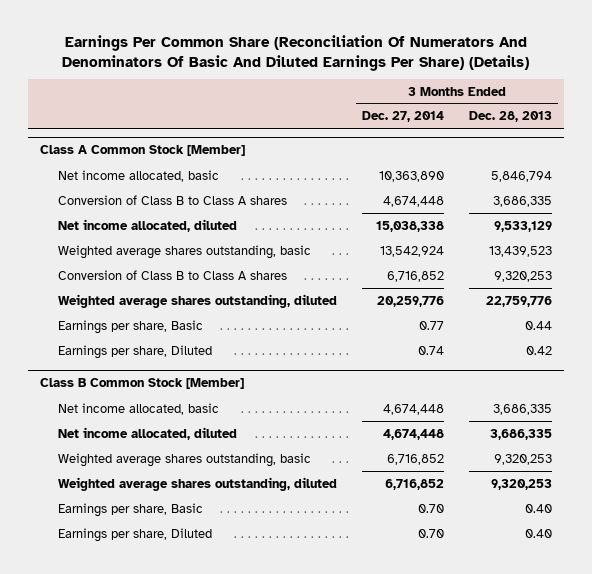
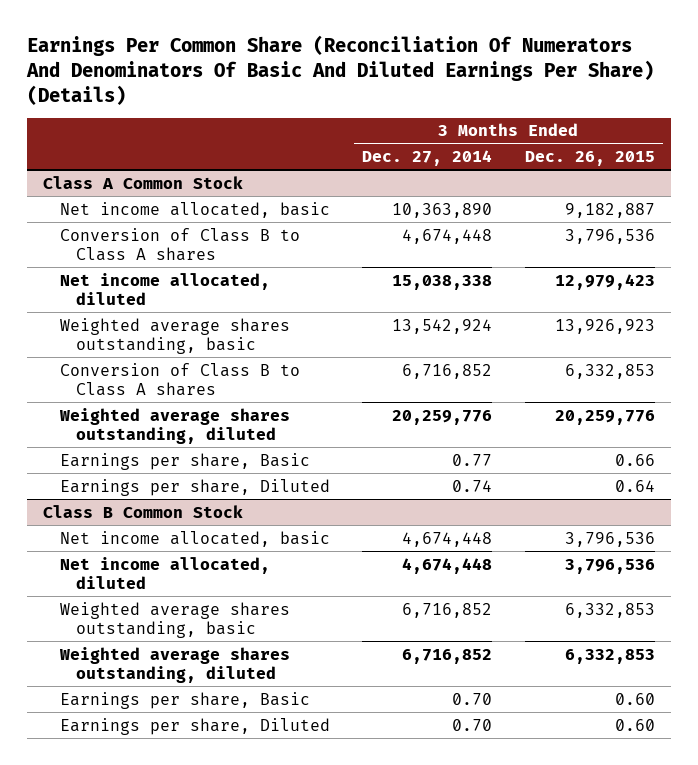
[468,111,552,123] Dec. 28, 2013 -> none
none -> [524,150,655,166] Dec. 26, 2015
[40,145,246,157] Class A Common Stock [Member] -> [43,175,244,189] Class A Common Stock
[40,378,245,390] Class B Common Stock [Member] -> [43,504,244,518] Class B Common Stock

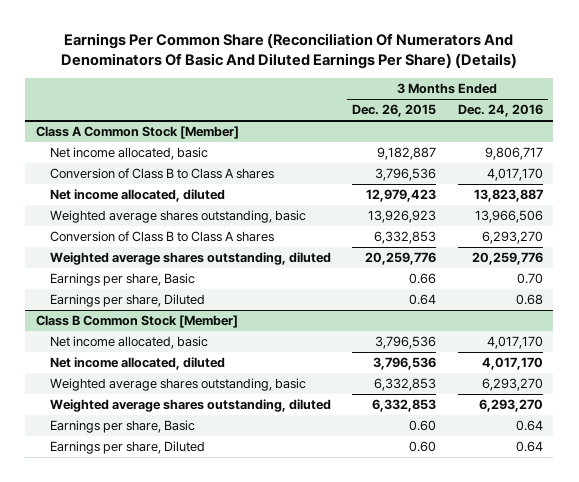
[362,149,493,166] Dec. 27, 2014 -> none
none -> [457,104,543,118] Dec. 24, 2016
[43,175,244,189] Class A Common Stock -> [36,125,240,139] Class A Common Stock [Member]
[43,504,244,518] Class B Common Stock -> [36,314,239,328] Class B Common Stock [Member]

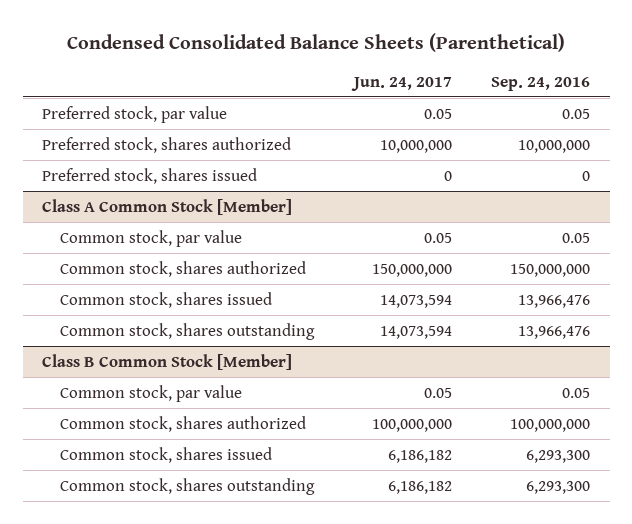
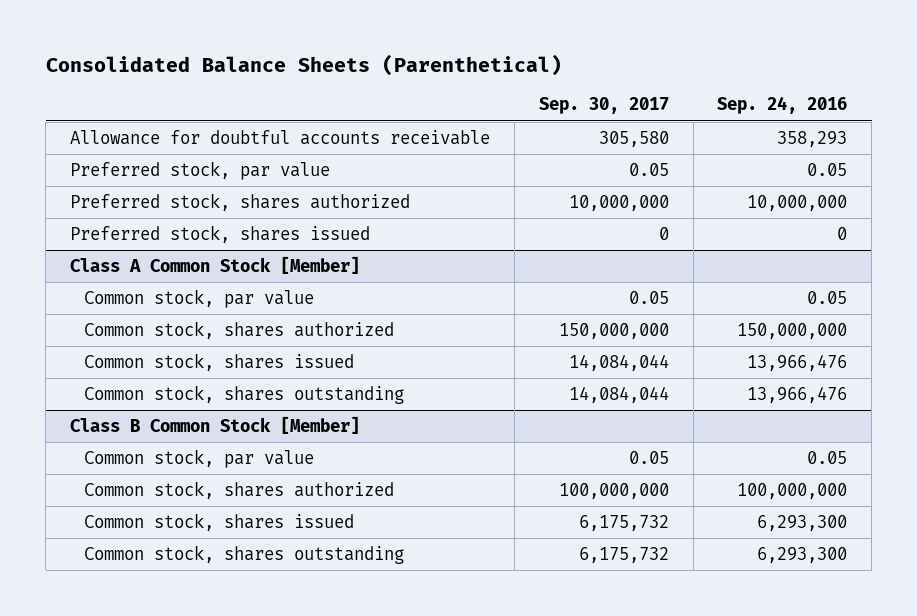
[67,32,566,52] Condensed Consolidated Balance Sheets (Parenthetical) -> [45,53,562,76] Consolidated Balance Sheets (Parenthetical)
[350,76,452,91] Jun. 24, 2017 -> none
none -> [538,97,669,115] Sep. 30, 2017
none -> [69,129,490,145] Allowance for doubtful accounts receivable

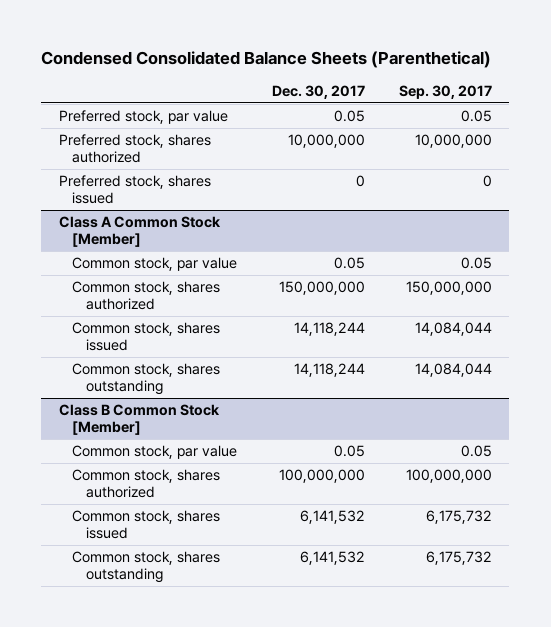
[45,53,562,76] Consolidated Balance Sheets (Parenthetical) -> [41,51,492,69] Condensed Consolidated Balance Sheets (Parenthetical)
[717,96,848,115] Sep. 24, 2016 -> none
none -> [271,84,365,99] Dec. 30, 2017
[69,129,490,145] Allowance for doubtful accounts receivable -> none

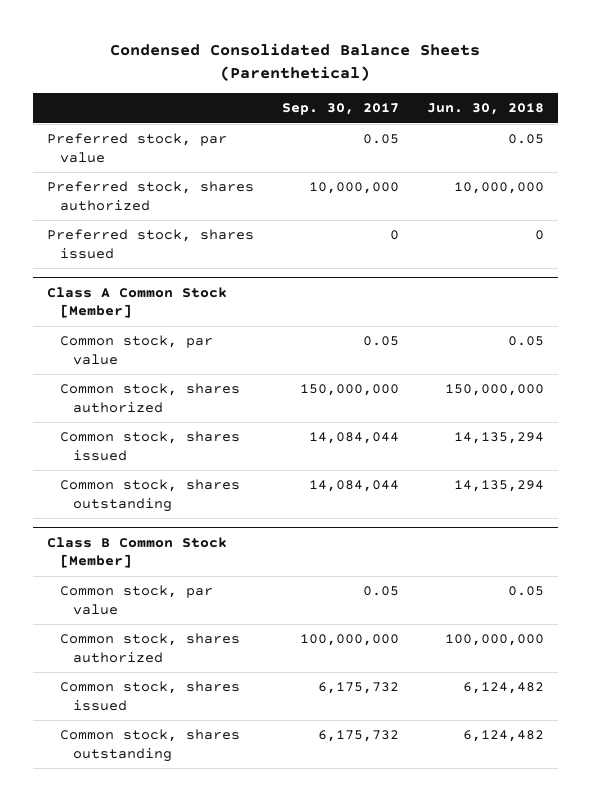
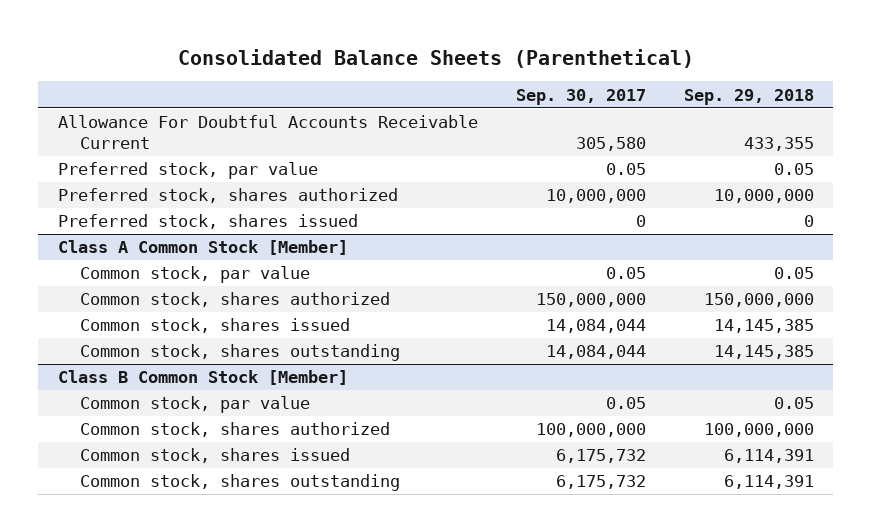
[110,43,481,82] Condensed Consolidated Balance Sheets (Parenthetical) -> [177,48,694,68] Consolidated Balance Sheets (Parenthetical)
[426,103,544,116] Jun. 30, 2018 -> none
none -> [683,88,814,105] Sep. 29, 2018
none -> [57,115,478,149] Allowance For Doubtful Accounts Receivable Current

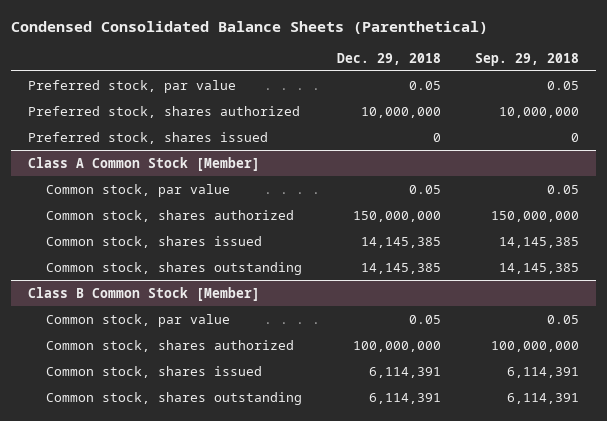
[177,48,694,68] Consolidated Balance Sheets (Parenthetical) -> [11,20,489,34] Condensed Consolidated Balance Sheets (Parenthetical)
[515,88,646,105] Sep. 30, 2017 -> none
none -> [336,52,441,65] Dec. 29, 2018
[57,115,478,149] Allowance For Doubtful Accounts Receivable Current -> none

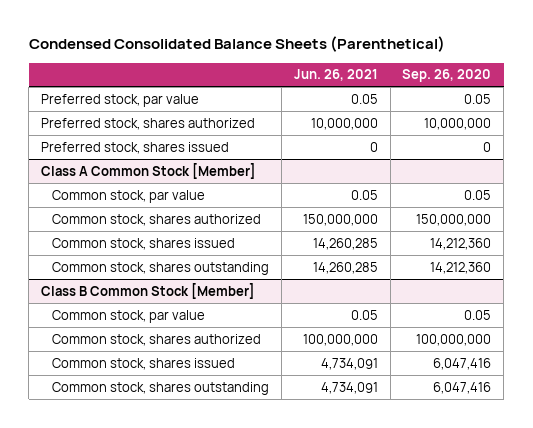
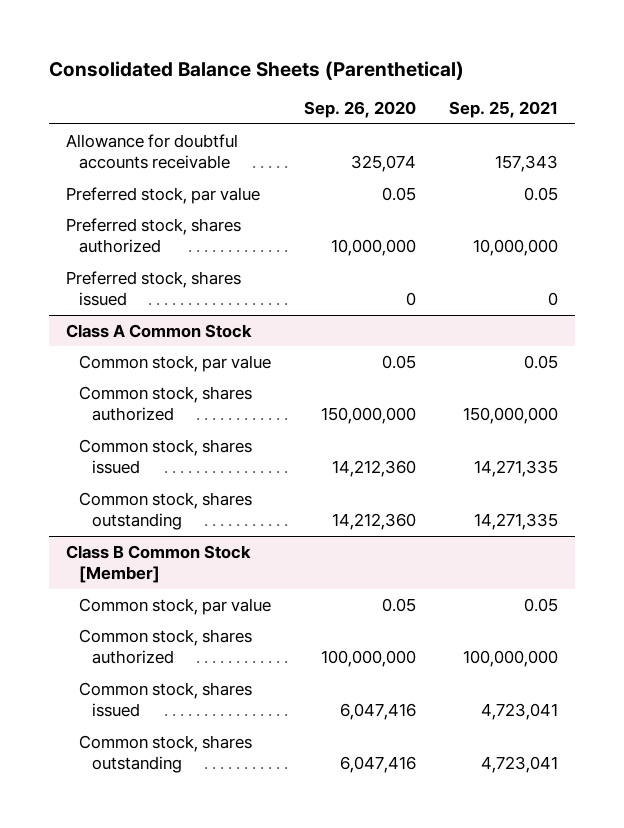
[28,36,445,53] Condensed Consolidated Balance Sheets (Parenthetical) -> [49,60,465,80] Consolidated Balance Sheets (Parenthetical)
[293,69,378,82] Jun. 26, 2021 -> none
none -> [449,101,559,119] Sep. 25, 2021
none -> [65,133,238,169] Allowance for doubtful accounts receivable
[41,162,257,179] Class A Common Stock [Member] -> [65,323,252,338] Class A Common Stock

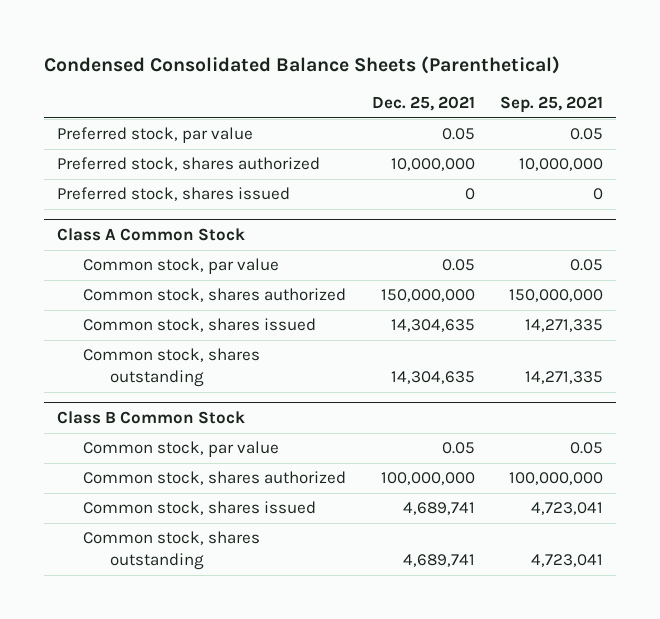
[49,60,465,80] Consolidated Balance Sheets (Parenthetical) -> [44,55,561,74] Condensed Consolidated Balance Sheets (Parenthetical)
[304,101,417,119] Sep. 26, 2020 -> none
none -> [371,96,475,112] Dec. 25, 2021
[65,133,238,169] Allowance for doubtful accounts receivable -> none
[65,544,251,583] Class B Common Stock [Member] -> [56,411,245,425] Class B Common Stock

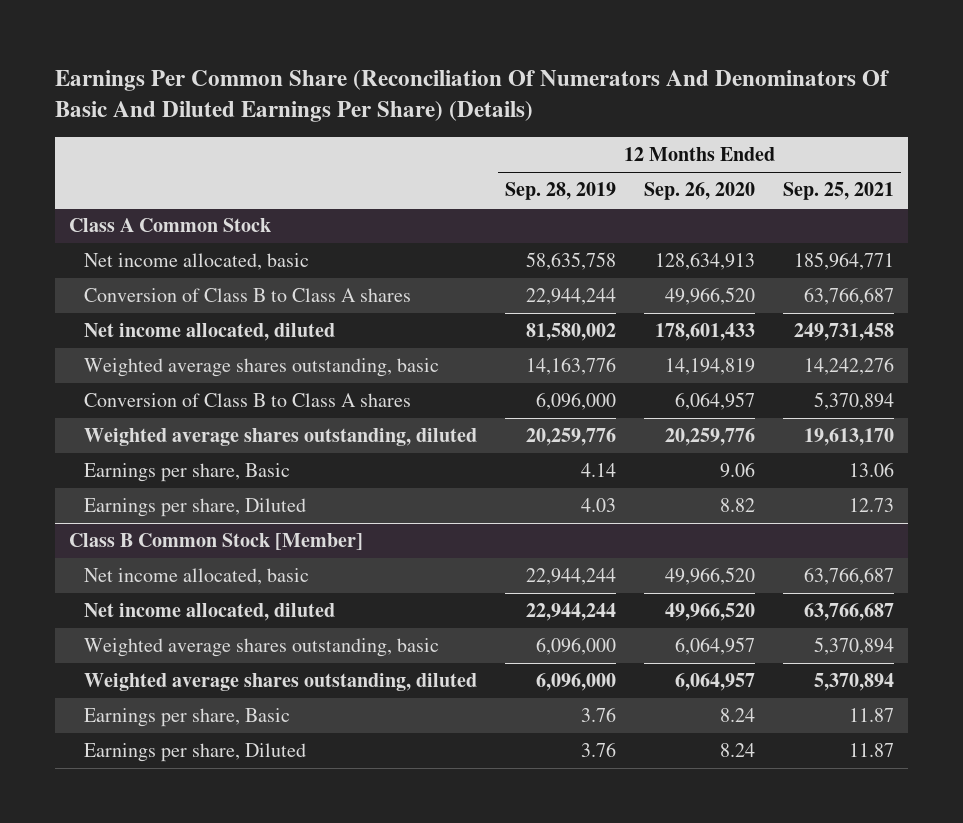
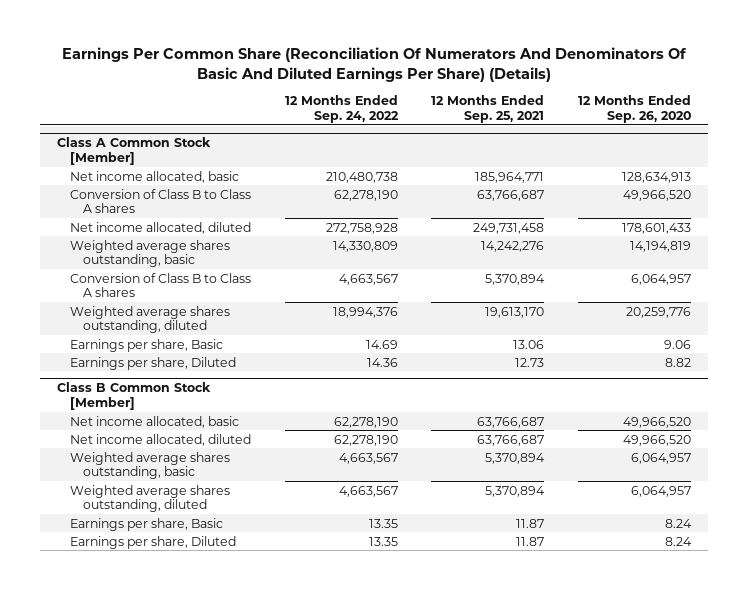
[505,182,617,201] Sep. 28, 2019 -> none
none -> [284,94,399,123] 12 Months Ended Sep. 24, 2022
[69,218,272,233] Class A Common Stock -> [56,136,211,165] Class A Common Stock [Member]

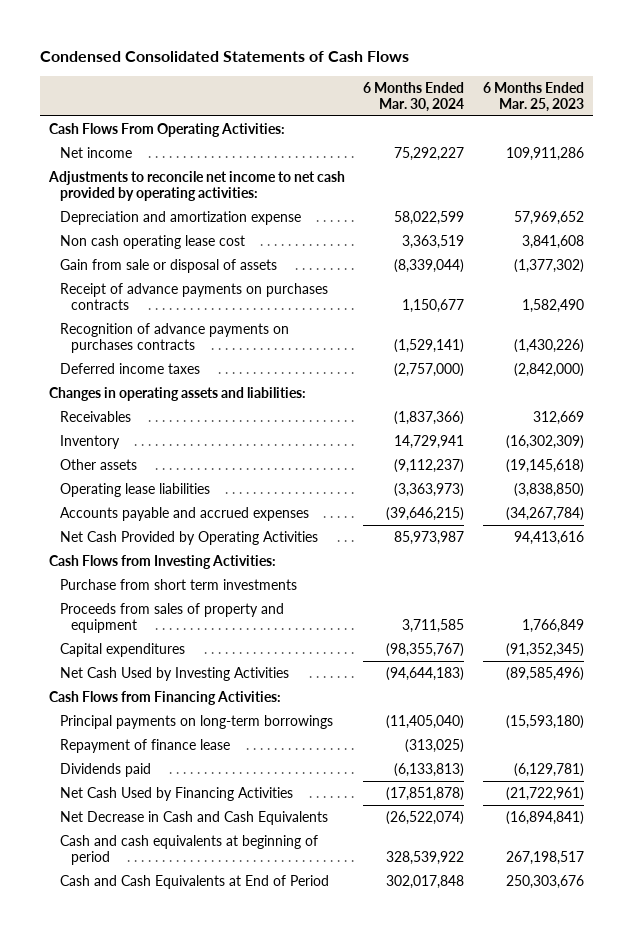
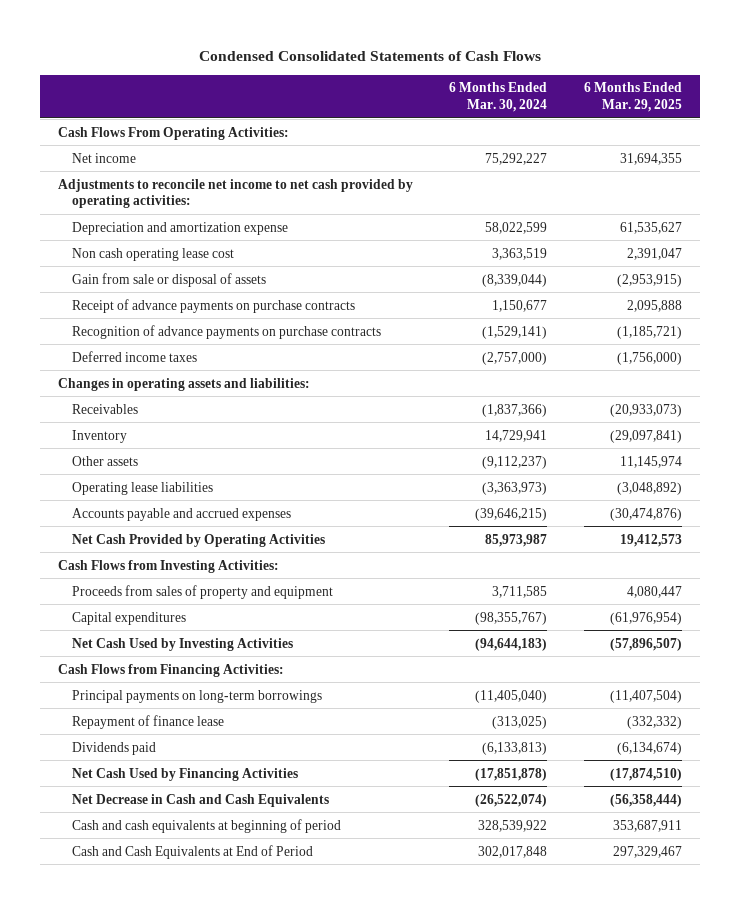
[482,81,584,113] 6 Months Ended Mar. 25, 2023 -> none
none -> [583,82,682,112] 6 Months Ended Mar. 29, 2025
[59,282,328,311] Receipt of advance payments on purchases contracts -> [71,298,355,313] Receipt of advance payments on purchase contracts
[59,322,289,354] Recognition of advance payments on purchases contracts -> [71,324,381,339] Recognition of advance payments on purchase contracts
[59,578,297,590] Purchase from short term investments -> none

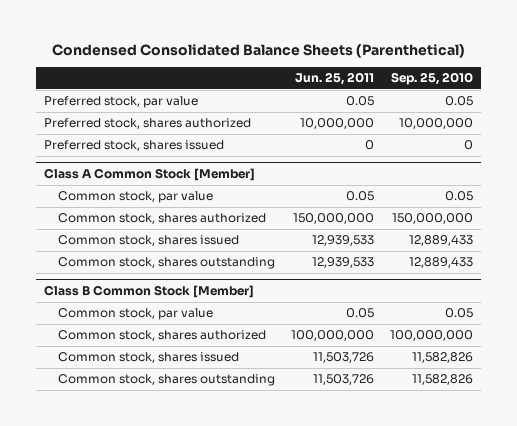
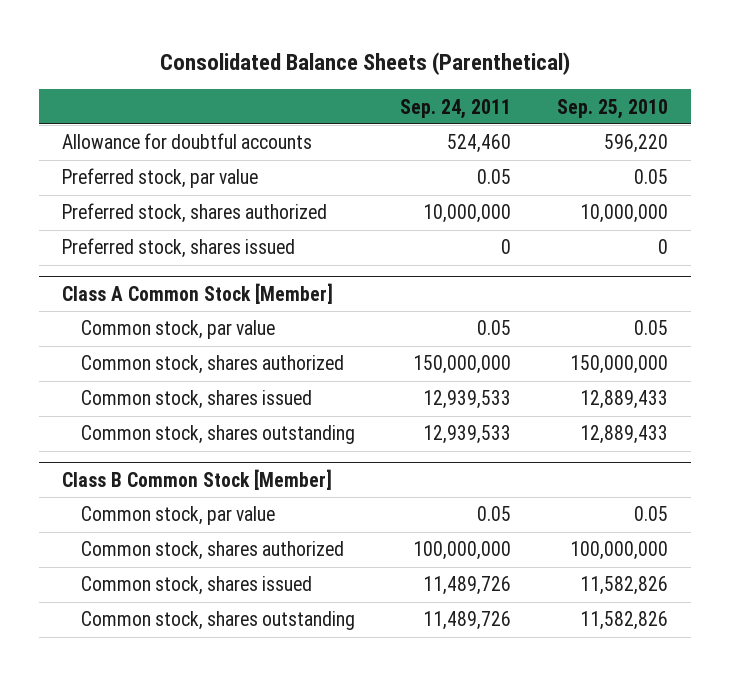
[51,43,465,58] Condensed Consolidated Balance Sheets (Parenthetical) -> [160,51,571,75] Consolidated Balance Sheets (Parenthetical)
[294,71,374,85] Jun. 25, 2011 -> none
none -> [400,98,512,119] Sep. 24, 2011
none -> [62,133,313,150] Allowance for doubtful accounts

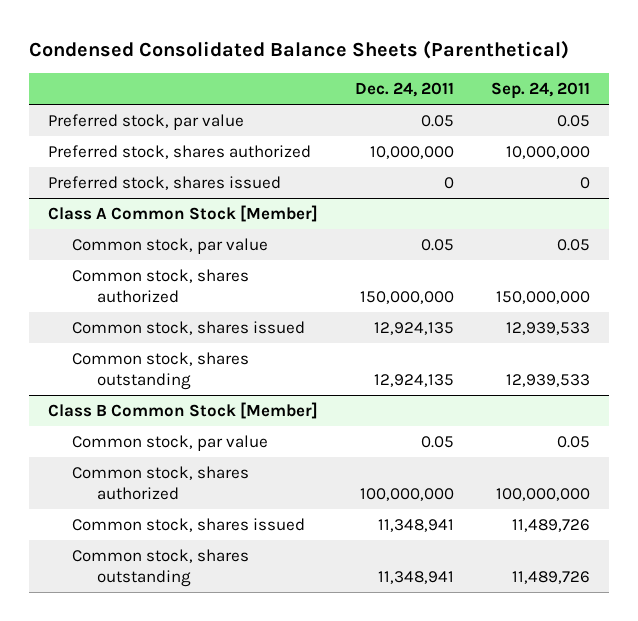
[160,51,571,75] Consolidated Balance Sheets (Parenthetical) -> [29,39,570,59] Condensed Consolidated Balance Sheets (Parenthetical)
[557,98,669,119] Sep. 25, 2010 -> none
none -> [355,82,455,98] Dec. 24, 2011
[62,133,313,150] Allowance for doubtful accounts -> none

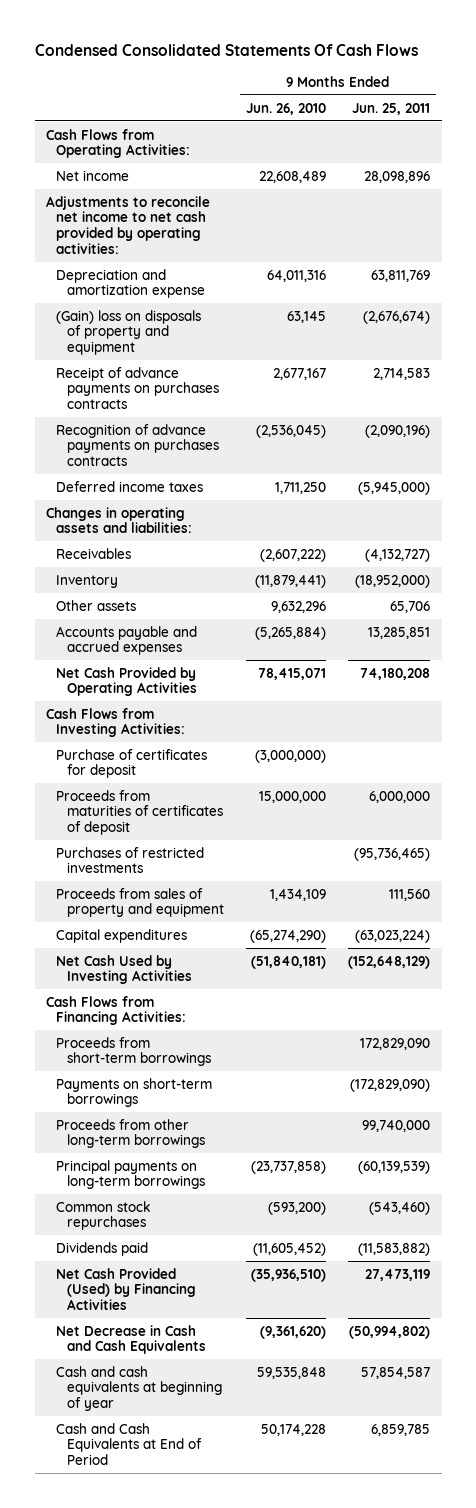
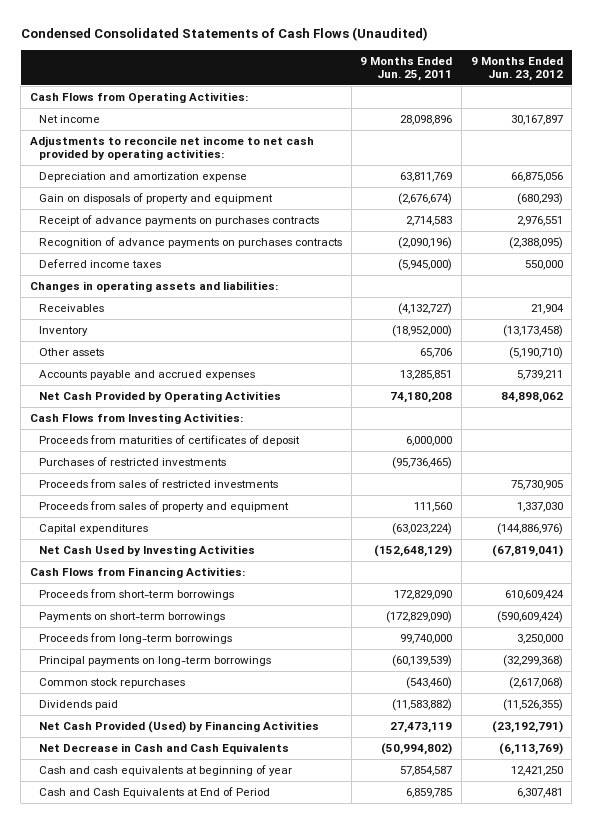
[34,43,418,56] Condensed Consolidated Statements Of Cash Flows -> [20,27,428,42] Condensed Consolidated Statements of Cash Flows (Unaudited)
[245,102,326,115] Jun. 26, 2010 -> none
none -> [470,56,563,82] 9 Months Ended Jun. 23, 2012
[56,309,202,356] (Gain) loss on disposals of property and equipment -> [39,192,274,204] Gain on disposals of property and equipment
[56,748,208,779] Purchase of certificates for deposit -> none
none -> [39,478,279,488] Proceeds from sales of restricted investments
[56,1118,205,1149] Proceeds from other long-term borrowings -> [39,632,233,644] Proceeds from long-term borrowings

